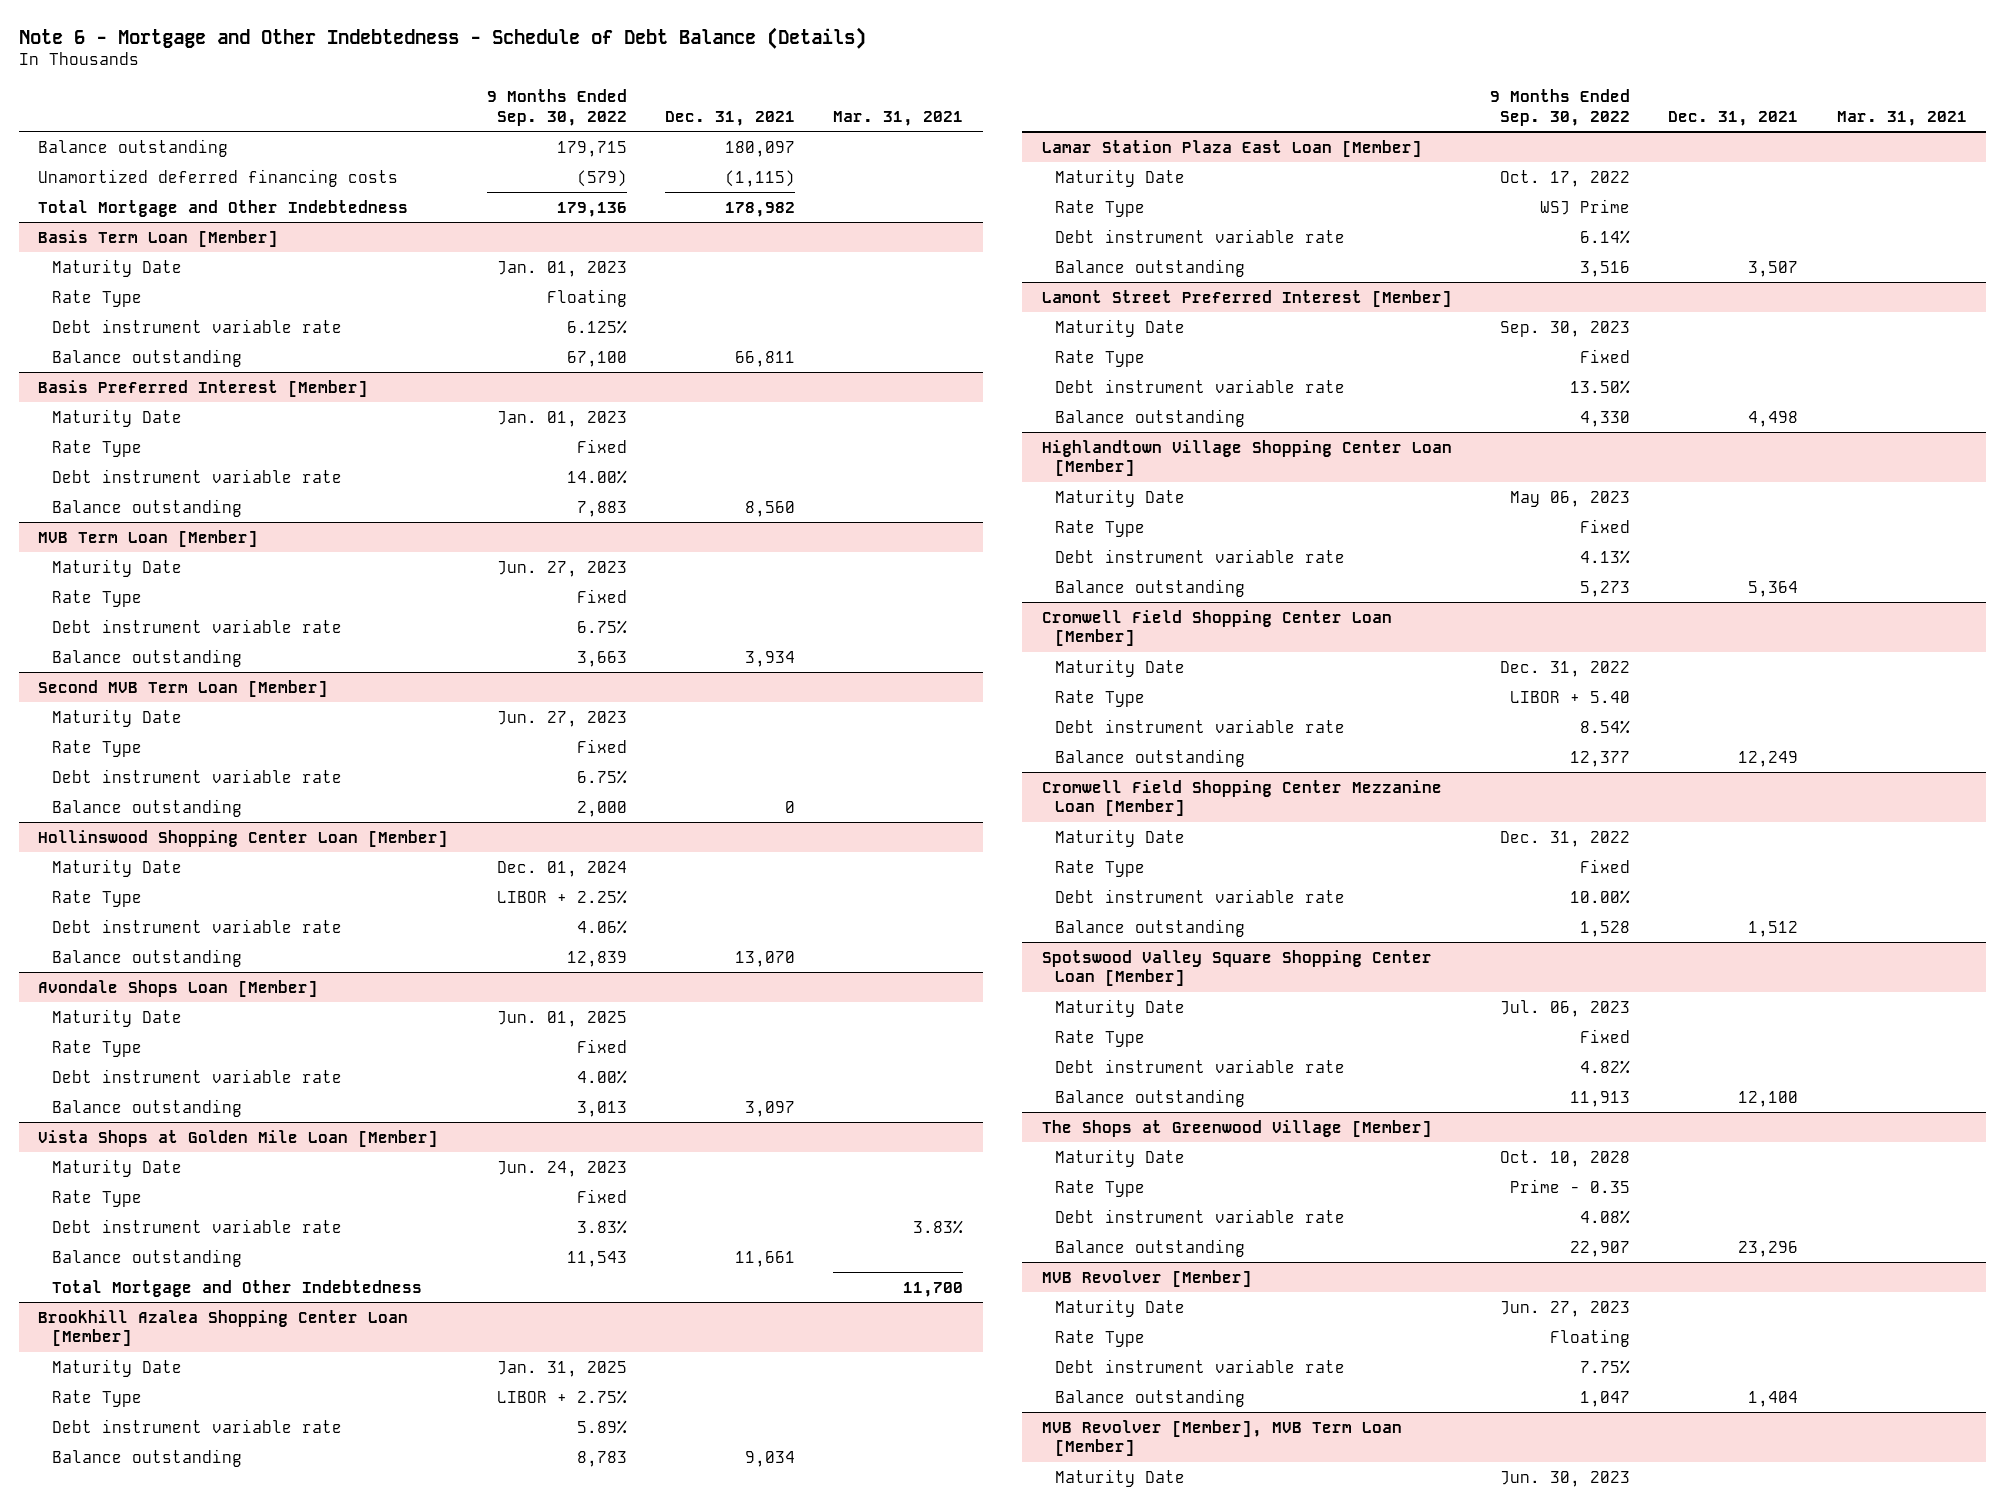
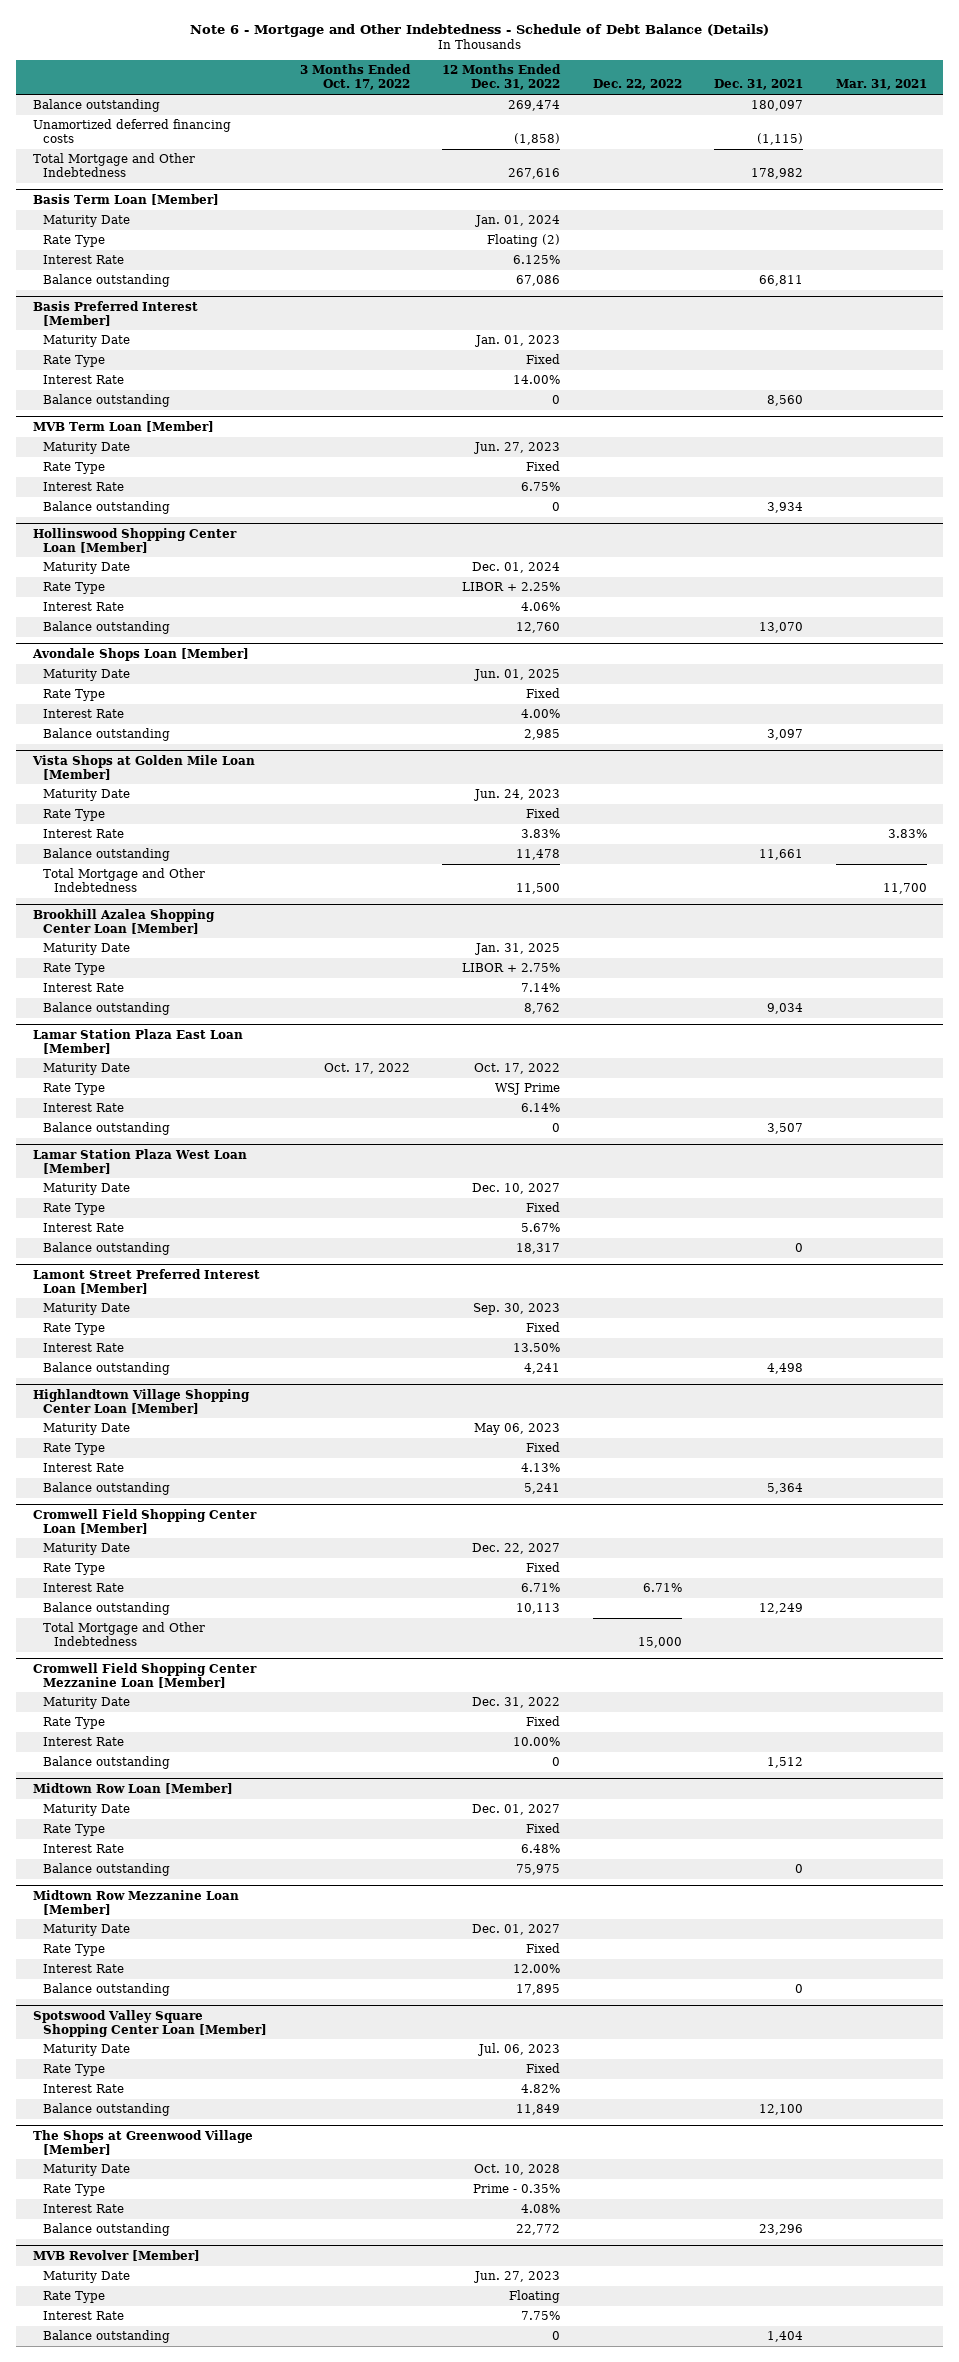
[486,88,627,126] 9 Months Ended Sep. 30, 2022 -> none
none -> [299,64,411,91] 3 Months Ended Oct. 17, 2022
none -> [442,64,562,91] 12 Months Ended Dec. 31, 2022
none -> [592,79,682,91] Dec. 22, 2022
[51,318,342,333] Debt instrument variable rate -> [43,254,125,264] Interest Rate
[51,468,342,483] Debt instrument variable rate -> [43,374,125,384] Interest Rate
[51,618,342,633] Debt instrument variable rate -> [43,481,125,491] Interest Rate
[38,679,329,697] Second MVB Term Loan [Member] -> none
[51,708,182,727] Maturity Date -> none
[51,739,142,757] Rate Type -> none
[51,768,342,783] Debt instrument variable rate -> none
[51,798,242,817] Balance outstanding -> none
[51,918,342,933] Debt instrument variable rate -> [43,601,125,611] Interest Rate
[51,1068,342,1083] Debt instrument variable rate -> [43,708,125,718] Interest Rate
[51,1218,342,1233] Debt instrument variable rate -> [43,828,125,838] Interest Rate
[51,1418,342,1433] Debt instrument variable rate -> [43,982,125,992] Interest Rate
[1055,228,1346,243] Debt instrument variable rate -> [43,1102,125,1112] Interest Rate
none -> [32,1148,247,1174] Lamar Station Plaza West Loan [Member]
none -> [43,1182,131,1195] Maturity Date
none -> [43,1202,106,1215] Rate Type
none -> [43,1222,125,1232] Interest Rate
none -> [43,1241,171,1255] Balance outstanding
[1041,289,1452,307] Lamont Street Preferred Interest [Member] -> [32,1268,260,1294] Lamont Street Preferred Interest Loan [Member]
[1055,378,1346,393] Debt instrument variable rate -> [43,1342,125,1352] Interest Rate
[1055,548,1346,563] Debt instrument variable rate -> [43,1462,125,1472] Interest Rate
[1055,718,1346,733] Debt instrument variable rate -> [43,1582,125,1592] Interest Rate
none -> [43,1621,206,1646] Total Mortgage and Other Indebtedness
[1055,888,1346,903] Debt instrument variable rate -> [43,1736,125,1746] Interest Rate
none -> [32,1782,233,1794] Midtown Row Loan [Member]
none -> [43,1803,131,1816] Maturity Date
none -> [43,1823,106,1836] Rate Type
none -> [43,1843,125,1853] Interest Rate
none -> [43,1862,171,1876] Balance outstanding
none -> [32,1889,239,1915] Midtown Row Mezzanine Loan [Member]
none -> [43,1923,131,1936] Maturity Date
none -> [43,1943,106,1956] Rate Type
none -> [43,1963,125,1973] Interest Rate
none -> [43,1982,171,1996] Balance outstanding
[1055,1058,1346,1073] Debt instrument variable rate -> [43,2083,125,2093] Interest Rate
[1055,1208,1346,1223] Debt instrument variable rate -> [43,2203,125,2213] Interest Rate
[1055,1358,1346,1373] Debt instrument variable rate -> [43,2310,125,2320] Interest Rate
[1041,1419,1402,1457] MVB Revolver [Member], MVB Term Loan [Member] -> none
[1055,1468,1186,1487] Maturity Date -> none

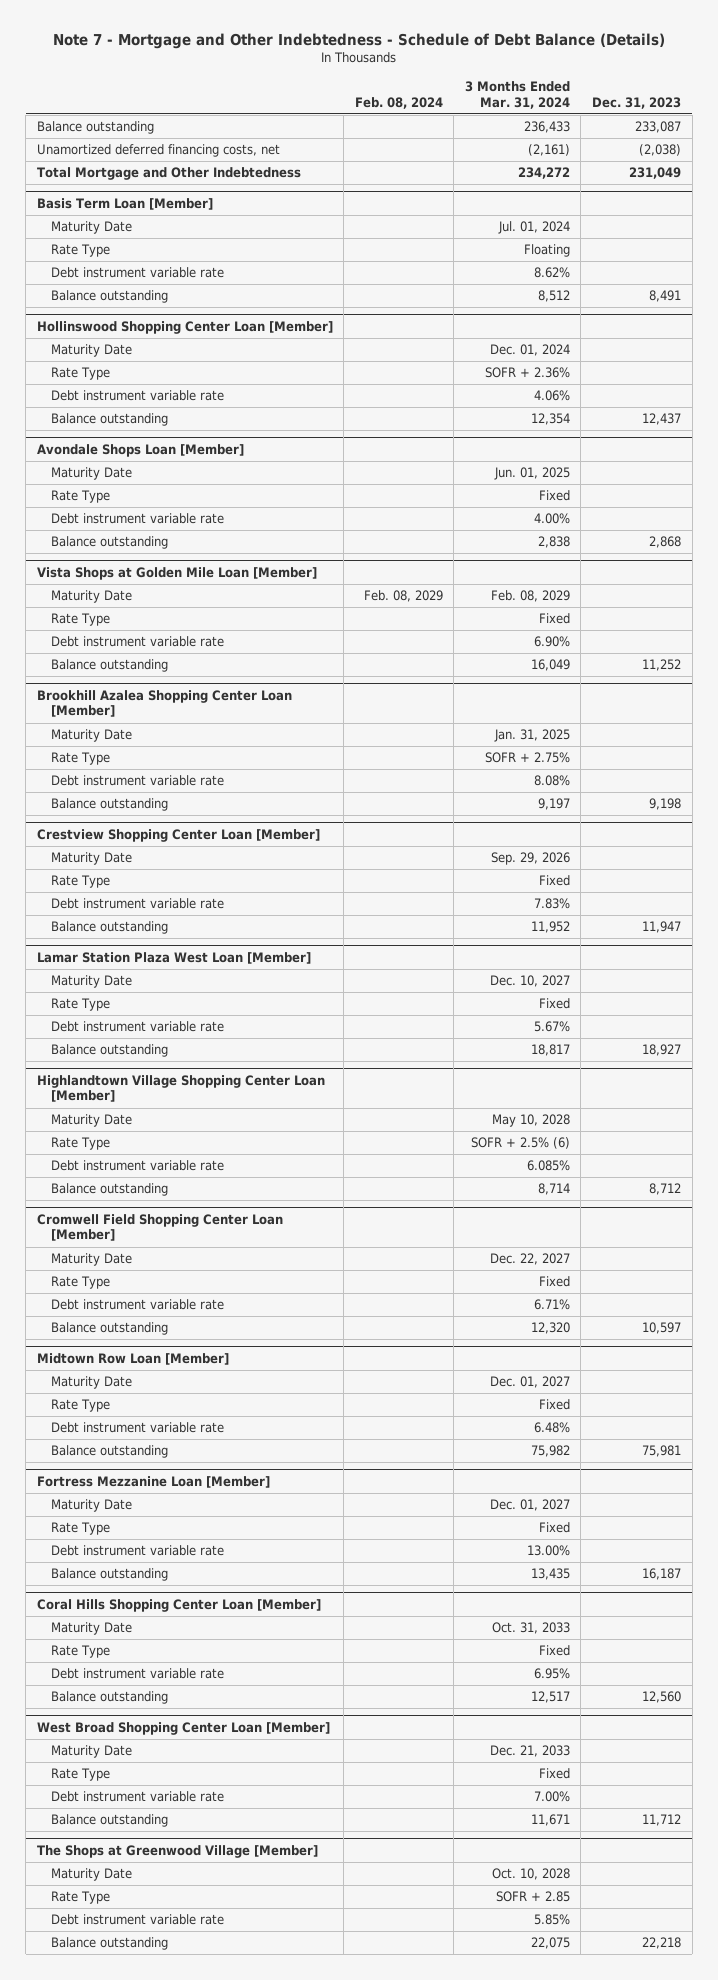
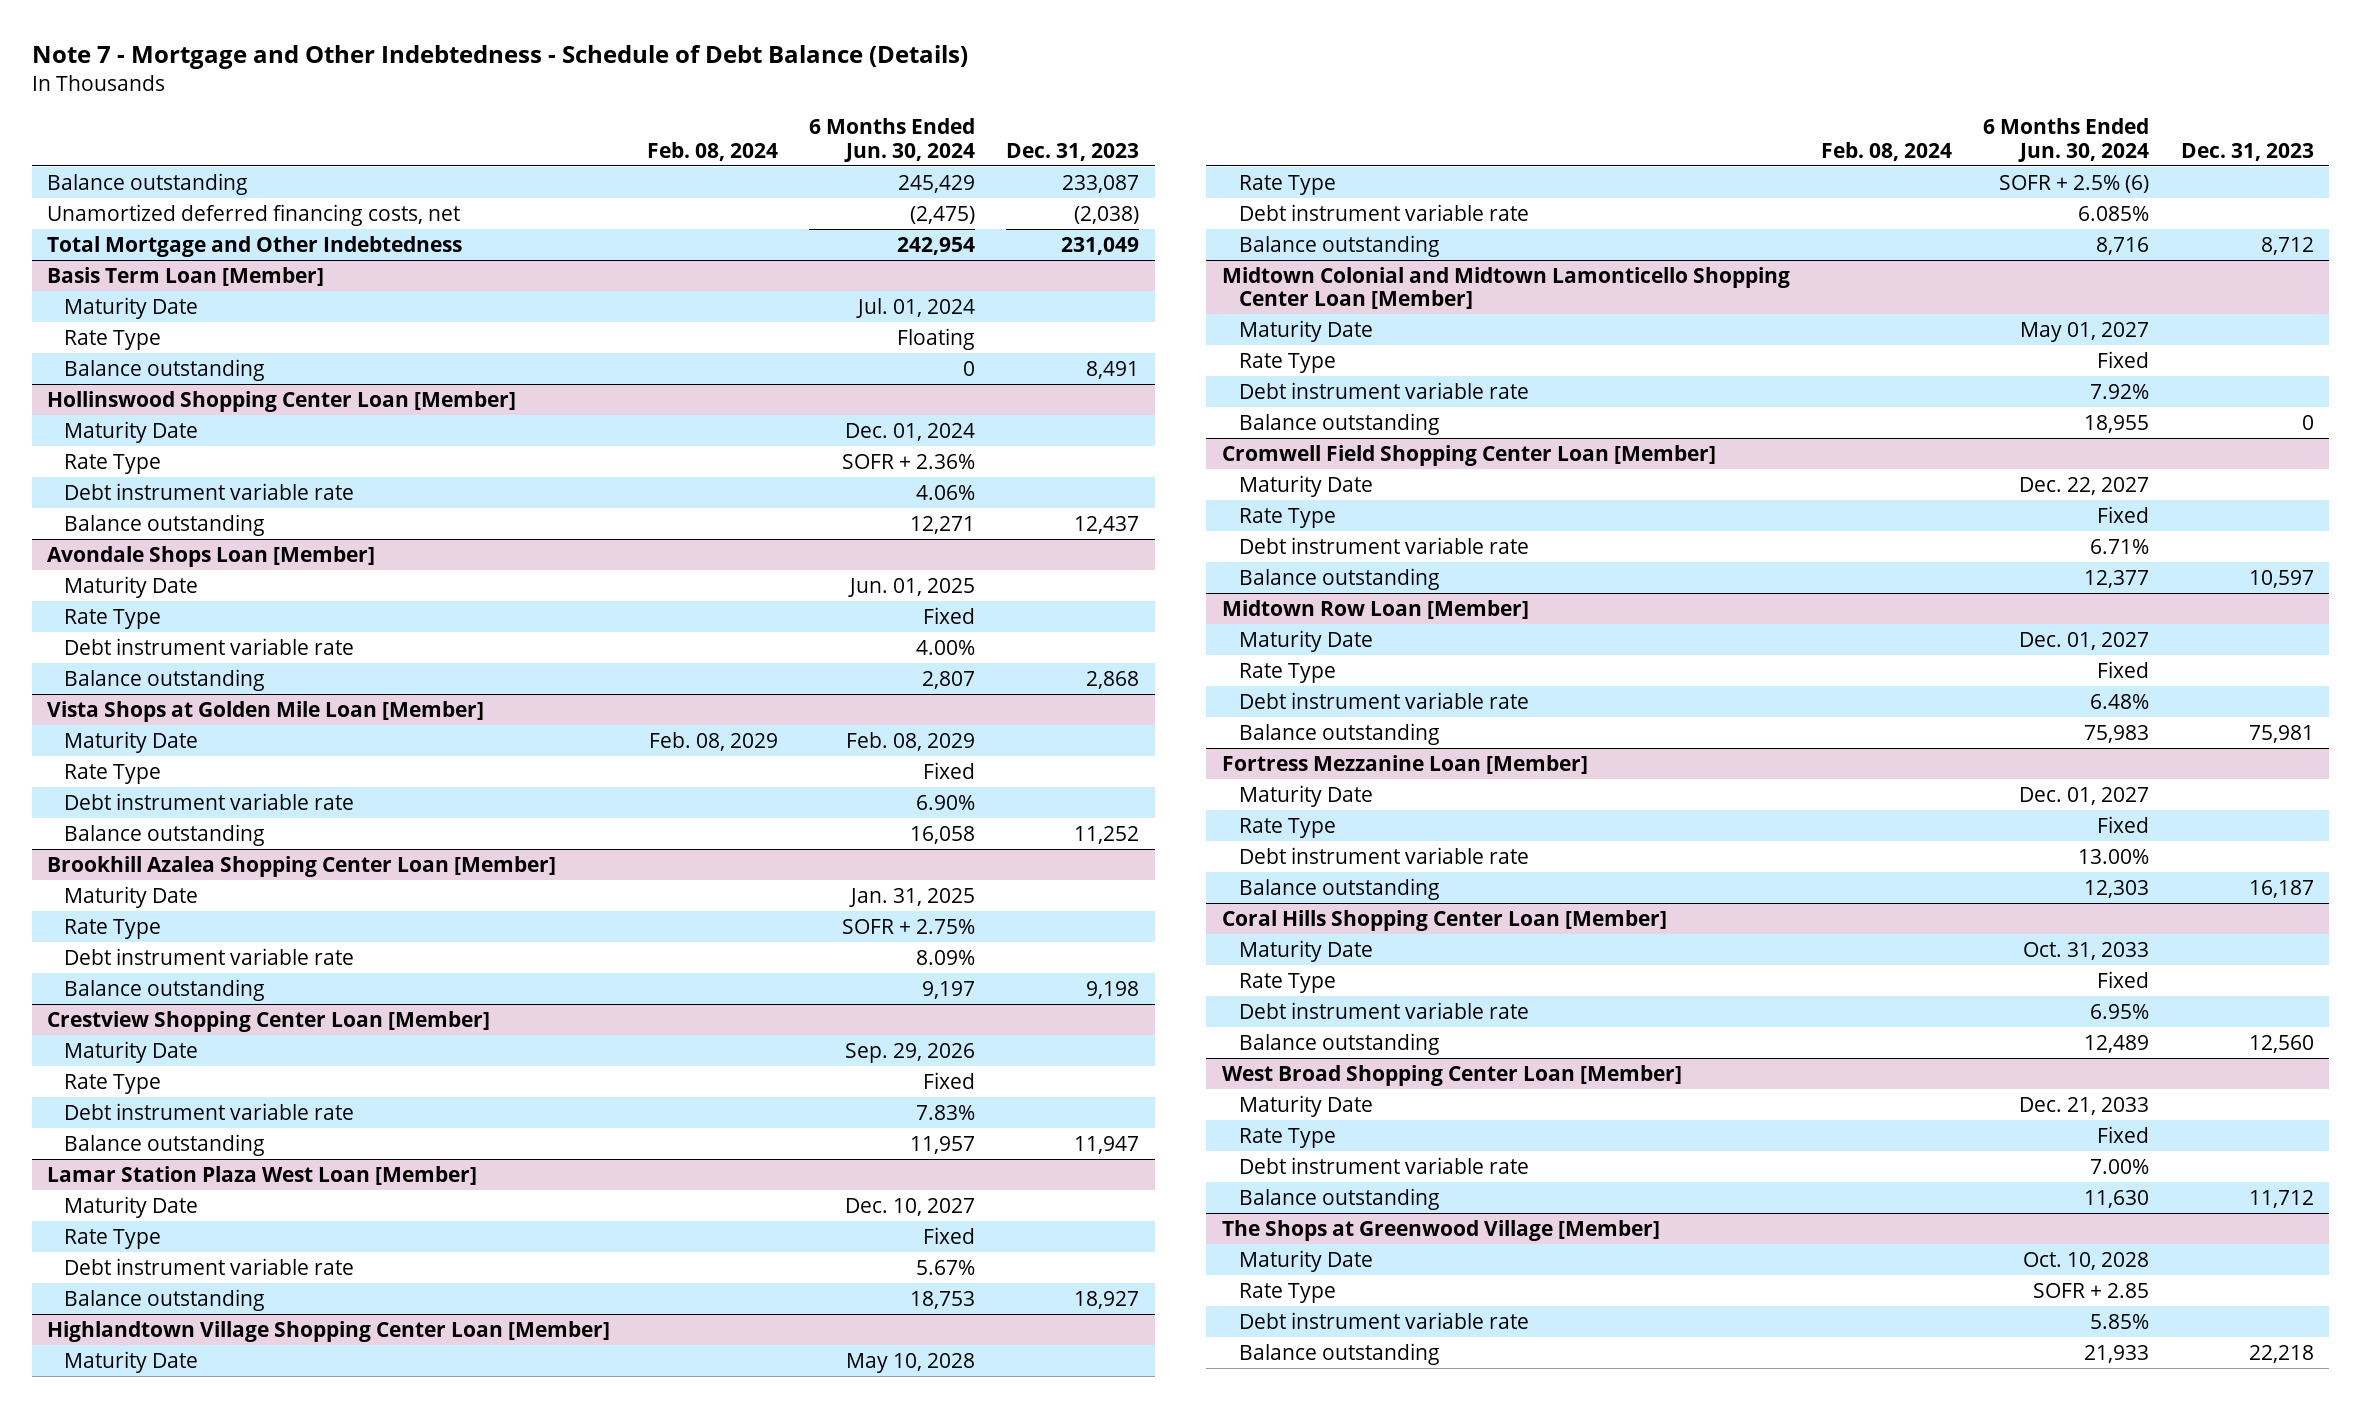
[464,81,570,109] 3 Months Ended Mar. 31, 2024 -> none
none -> [808,118,975,162] 6 Months Ended Jun. 30, 2024
[50,267,224,279] Debt instrument variable rate -> none
none -> [1221,266,1790,310] Midtown Colonial and Midtown Lamonticello Shopping Center Loan [Member]
none -> [1238,319,1373,342] Maturity Date
none -> [1238,352,1336,373] Rate Type
none -> [1238,381,1529,399] Debt instrument variable rate
none -> [1238,412,1440,435] Balance outstanding

